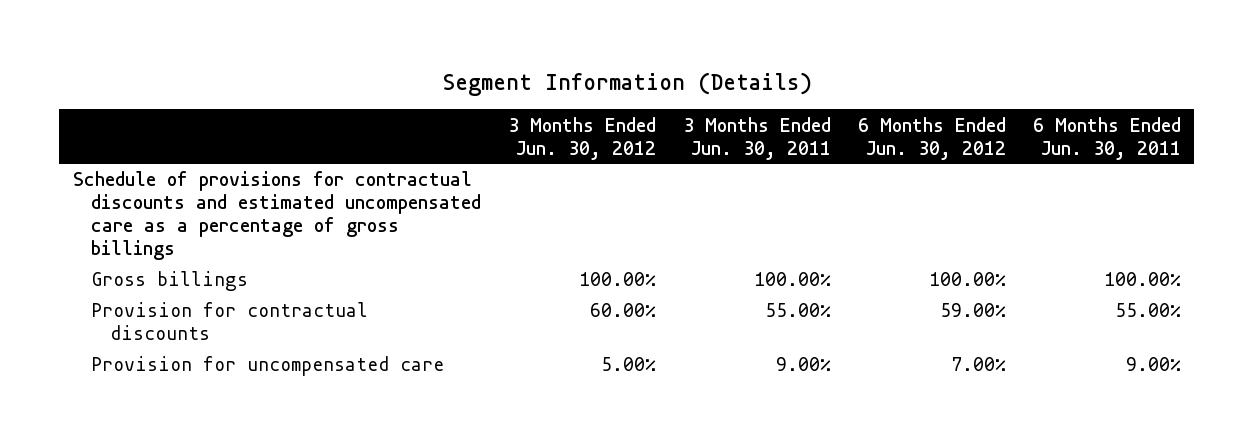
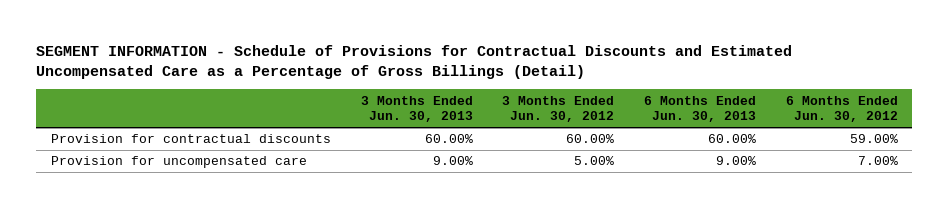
[441,71,812,96] Segment Information (Details) -> [36,45,793,80] SEGMENT INFORMATION - Schedule of Provisions for Contractual Discounts and Estimated Uncompensated Care as a Percentage of Gross Billings (Detail)
[683,116,832,160] 3 Months Ended Jun. 30, 2011 -> none
[1032,116,1181,160] 6 Months Ended Jun. 30, 2011 -> none
none -> [360,95,473,123] 3 Months Ended Jun. 30, 2013
none -> [643,95,756,123] 6 Months Ended Jun. 30, 2013
[72,171,482,260] Schedule of provisions for contractual discounts and estimated uncompensated care as a percentage of gross billings -> none
[91,271,249,292] Gross billings -> none

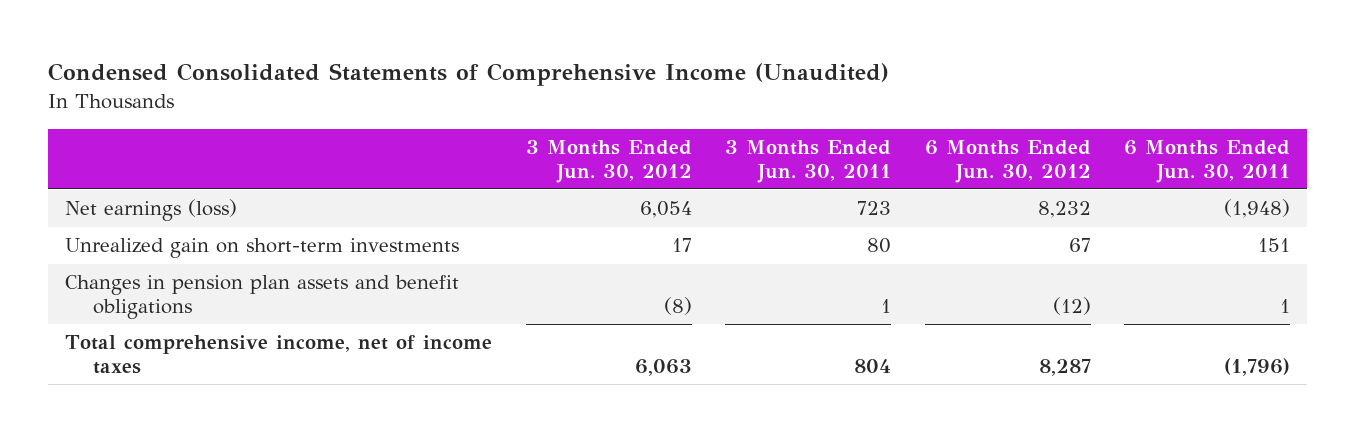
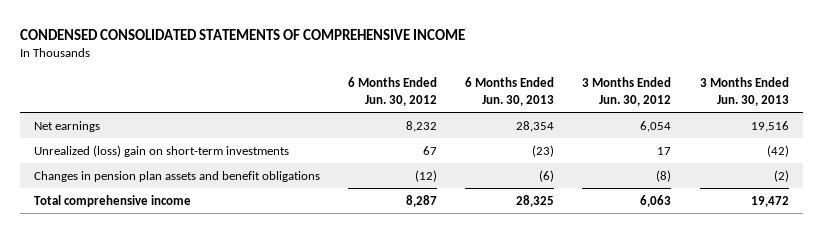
[48,63,890,87] Condensed Consolidated Statements of Comprehensive Income (Unaudited) -> [19,28,465,40] CONDENSED CONSOLIDATED STATEMENTS OF COMPREHENSIVE INCOME
[725,139,892,183] 3 Months Ended Jun. 30, 2011 -> none
[1124,139,1291,183] 6 Months Ended Jun. 30, 2011 -> none
none -> [465,77,555,106] 6 Months Ended Jun. 30, 2013
none -> [699,77,789,106] 3 Months Ended Jun. 30, 2013
[65,199,238,222] Net earnings (loss) -> [33,120,100,132] Net earnings
[65,238,460,259] Unrealized gain on short-term investments -> [33,144,289,157] Unrealized (loss) gain on short-term investments
[65,335,493,375] Total comprehensive income, net of income taxes -> [33,194,191,207] Total comprehensive income

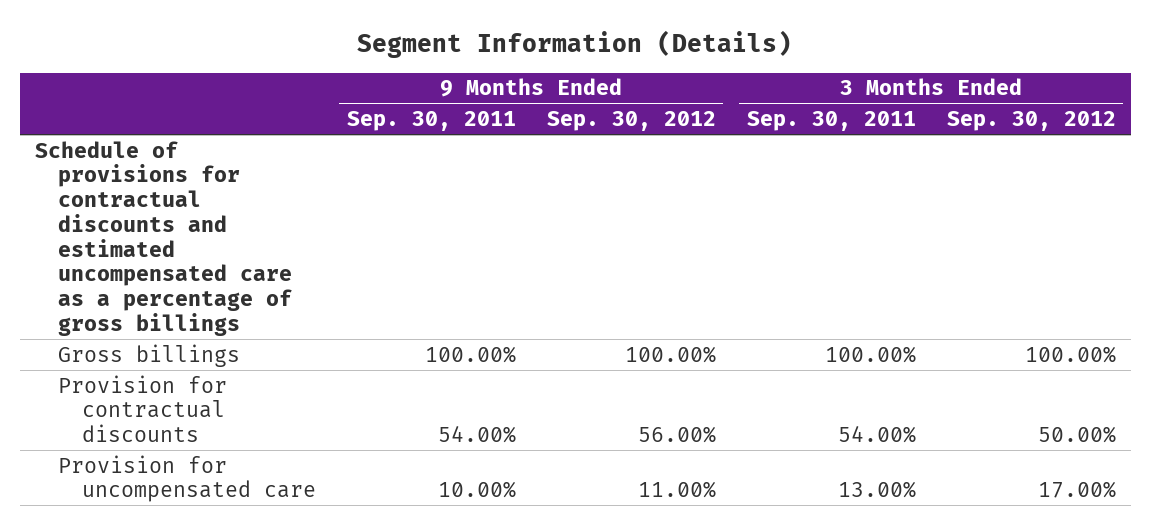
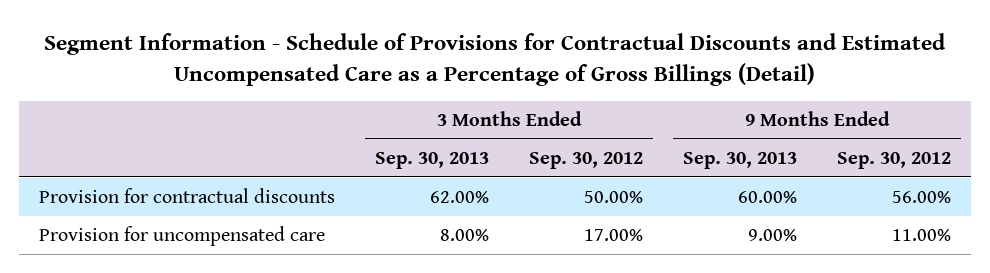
[357,29,793,58] Segment Information (Details) -> [44,32,947,86] Segment Information - Schedule of Provisions for Contractual Discounts and Estimated Uncompensated Care as a Percentage of Gross Billings (Detail)
[346,110,516,131] Sep. 30, 2011 -> none
[746,110,916,131] Sep. 30, 2011 -> none
none -> [374,152,489,170] Sep. 30, 2013
none -> [683,152,798,170] Sep. 30, 2013
[34,140,293,336] Schedule of provisions for contractual discounts and estimated uncompensated care as a percentage of gross billings -> none
[58,343,241,367] Gross billings -> none

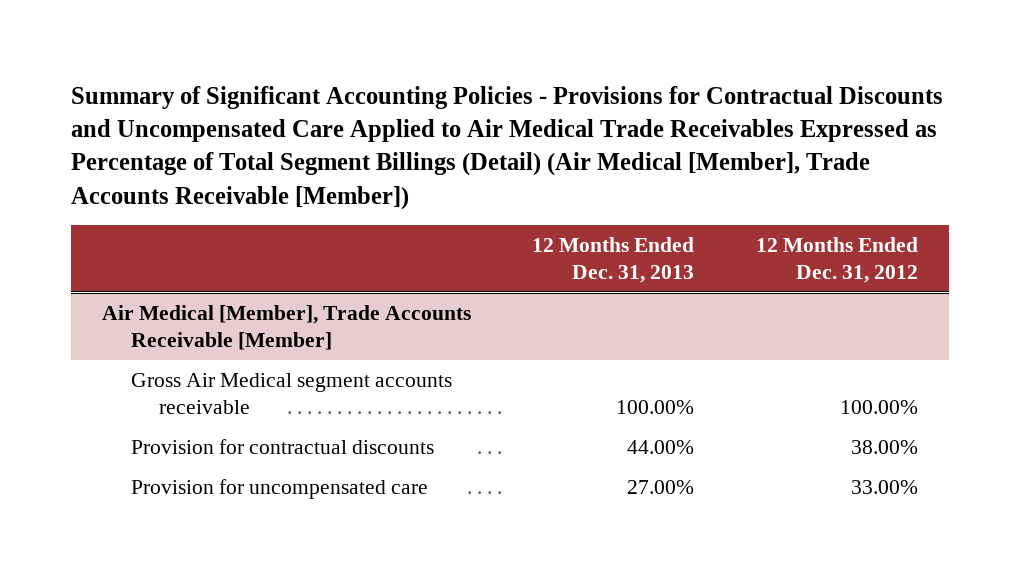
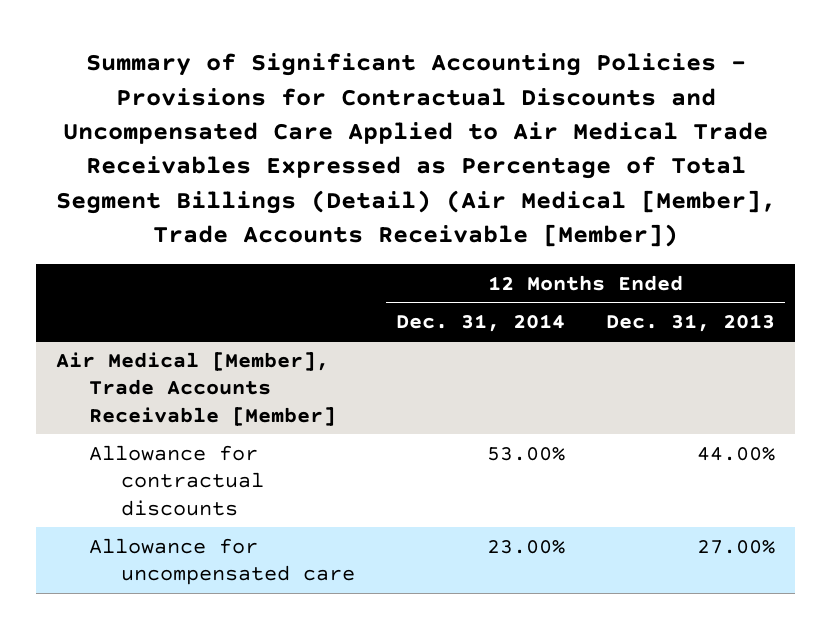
[756,236,919,284] 12 Months Ended Dec. 31, 2012 -> none
none -> [396,313,566,332] Dec. 31, 2014
[130,372,452,415] Gross Air Medical segment accounts receivable -> none
[130,438,434,454] Provision for contractual discounts -> [88,444,265,516] Allowance for contractual discounts
[130,478,428,499] Provision for uncompensated care -> [88,537,356,586] Allowance for uncompensated care

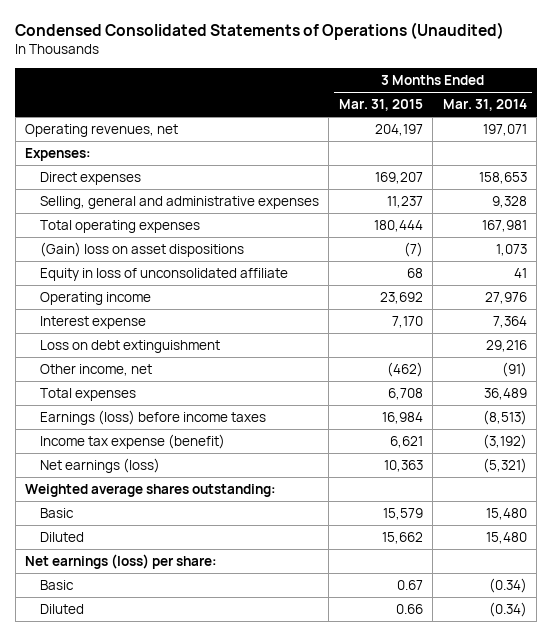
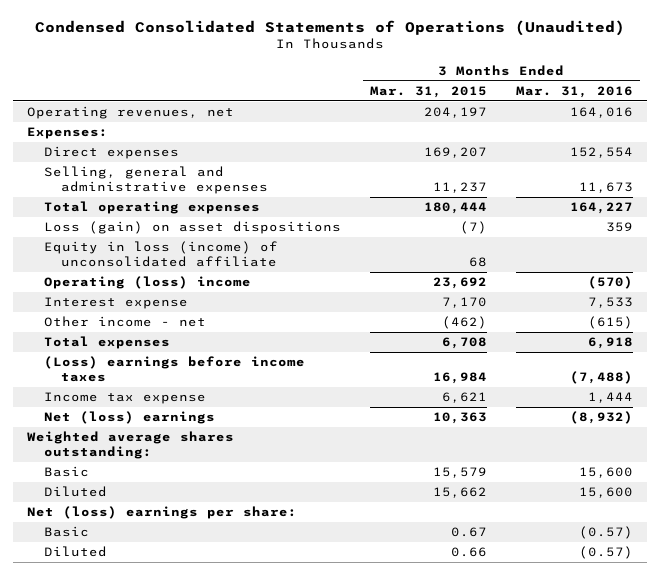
[442,99,527,112] Mar. 31, 2014 -> none
none -> [515,85,633,98] Mar. 31, 2016
[39,242,244,258] (Gain) loss on asset dispositions -> [43,221,341,235] Loss (gain) on asset dispositions
[39,268,288,282] Equity in loss of unconsolidated affiliate -> [43,241,278,268] Equity in loss (income) of unconsolidated affiliate
[39,292,151,306] Operating income -> [43,276,251,290] Operating (loss) income
[39,340,220,354] Loss on debt extinguishment -> none
[39,364,152,377] Other income, net -> [43,316,206,328] Other income - net
[39,410,266,426] Earnings (loss) before income taxes -> [43,356,305,383] (Loss) earnings before income taxes
[39,434,225,450] Income tax expense (benefit) -> [43,392,206,405] Income tax expense
[39,458,160,474] Net earnings (loss) -> [43,411,215,425] Net (loss) earnings
[25,554,218,570] Net earnings (loss) per share: -> [27,506,298,520] Net (loss) earnings per share:

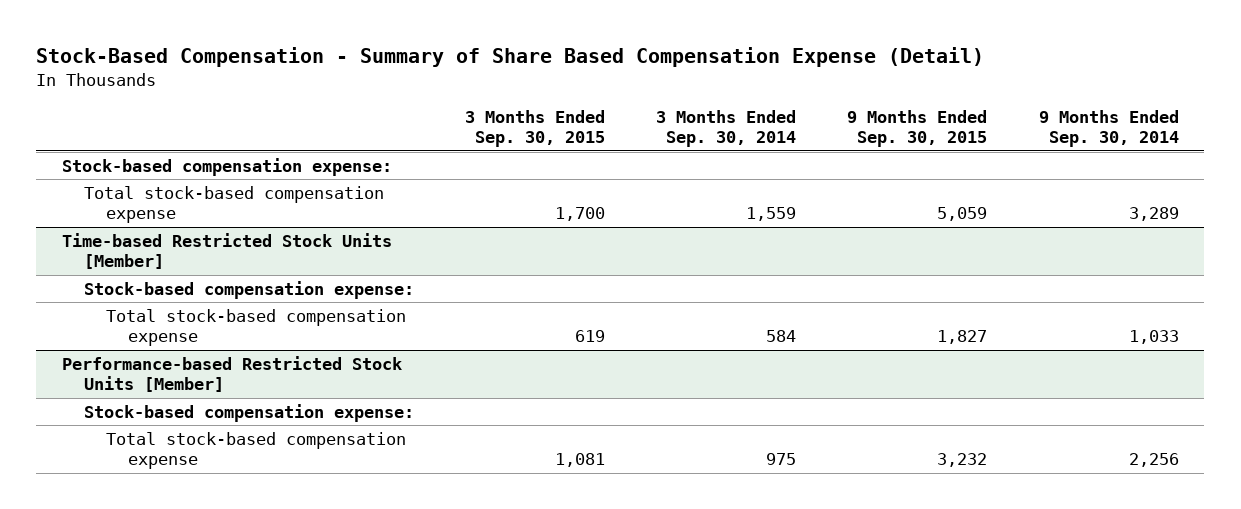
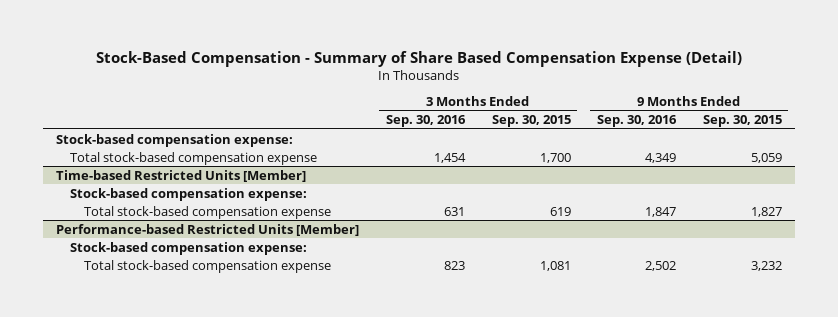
[656,110,797,148] 3 Months Ended Sep. 30, 2014 -> none
[1038,110,1179,148] 9 Months Ended Sep. 30, 2014 -> none
none -> [385,115,466,128] Sep. 30, 2016
none -> [597,115,678,128] Sep. 30, 2016
[62,232,393,270] Time-based Restricted Stock Units [Member] -> [56,169,307,182] Time-based Restricted Units [Member]
[62,355,403,393] Performance-based Restricted Stock Units [Member] -> [56,223,360,236] Performance-based Restricted Units [Member]

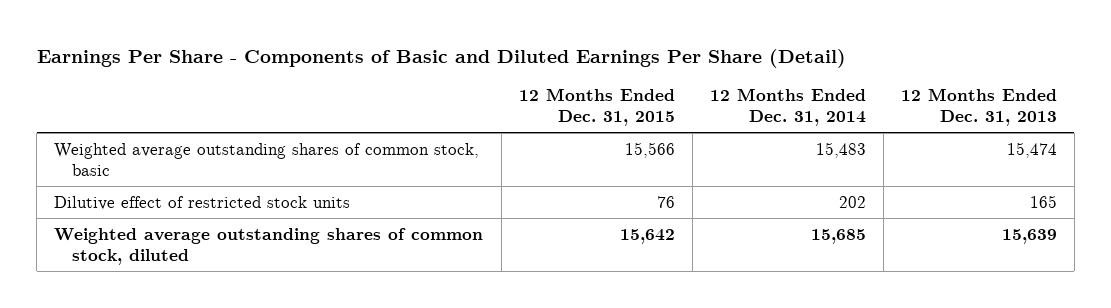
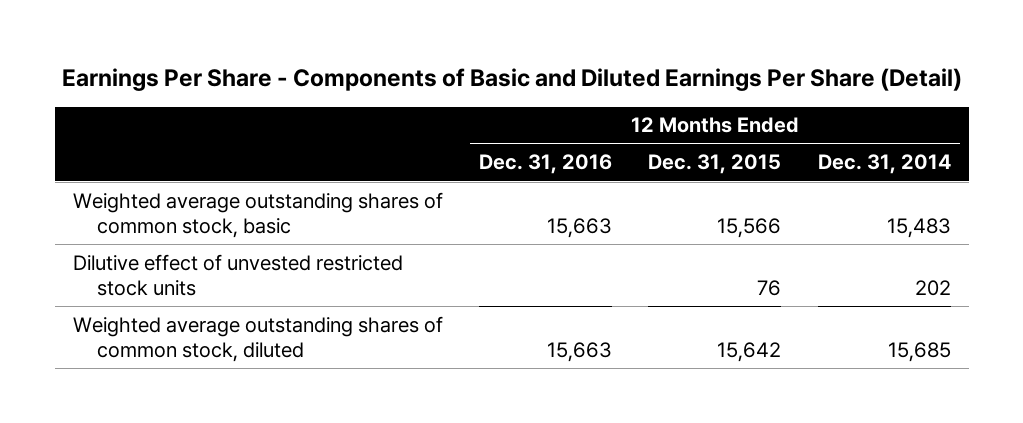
[900,87,1057,126] 12 Months Ended Dec. 31, 2013 -> none
none -> [479,154,613,175] Dec. 31, 2016
[54,195,351,210] Dilutive effect of restricted stock units -> [72,253,403,296] Dilutive effect of unvested restricted stock units

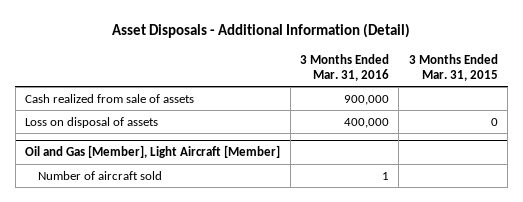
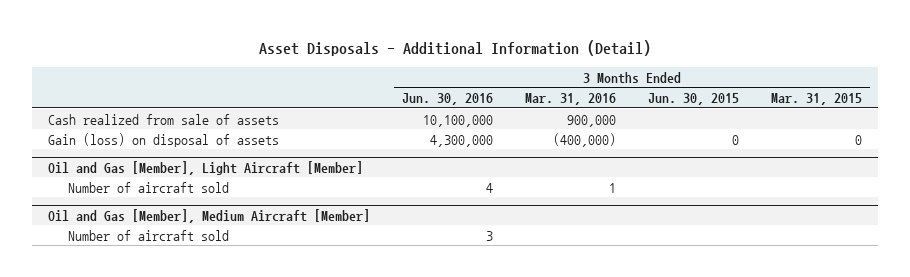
none -> [401,93,493,106] Jun. 30, 2016
none -> [648,93,740,106] Jun. 30, 2015
[25,116,159,128] Loss on disposal of assets -> [47,132,279,147] Gain (loss) on disposal of assets
[343,117,389,128] 400,000 -> [553,132,617,147] (400,000)
none -> [47,208,370,223] Oil and Gas [Member], Medium Aircraft [Member]
none -> [67,229,229,241] Number of aircraft sold

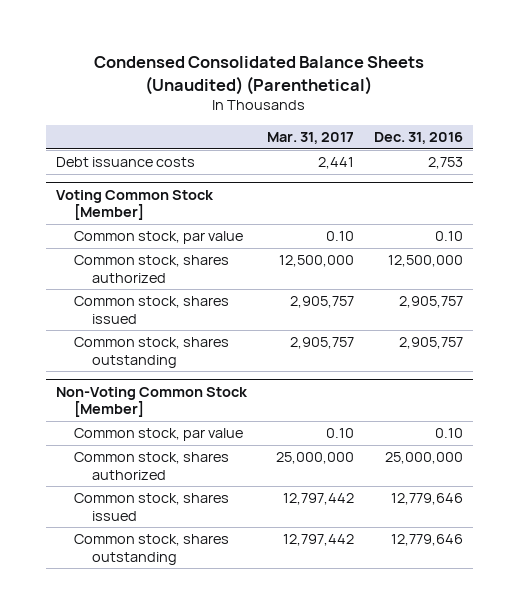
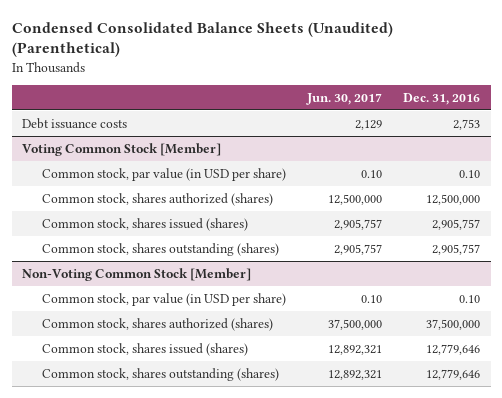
[266,132,354,145] Mar. 31, 2017 -> none
none -> [305,92,382,105] Jun. 30, 2017
[73,231,243,245] Common stock, par value -> [41,167,286,181] Common stock, par value (in USD per share)
[73,255,229,283] Common stock, shares authorized -> [41,192,273,206] Common stock, shares authorized (shares)
[73,296,229,324] Common stock, shares issued -> [41,217,248,231] Common stock, shares issued (shares)
[73,337,229,368] Common stock, shares outstanding -> [41,242,279,256] Common stock, shares outstanding (shares)
[73,428,243,442] Common stock, par value -> [41,292,286,306] Common stock, par value (in USD per share)
[73,452,229,480] Common stock, shares authorized -> [41,317,273,331] Common stock, shares authorized (shares)
[385,452,464,465] 25,000,000 -> [426,318,481,330] 37,500,000
[73,493,229,521] Common stock, shares issued -> [41,342,248,356] Common stock, shares issued (shares)
[73,534,229,565] Common stock, shares outstanding -> [41,367,279,381] Common stock, shares outstanding (shares)

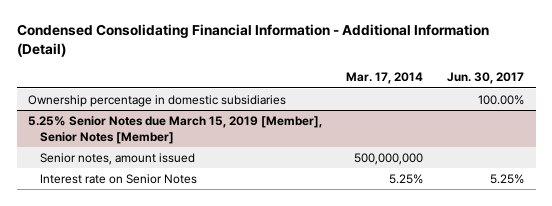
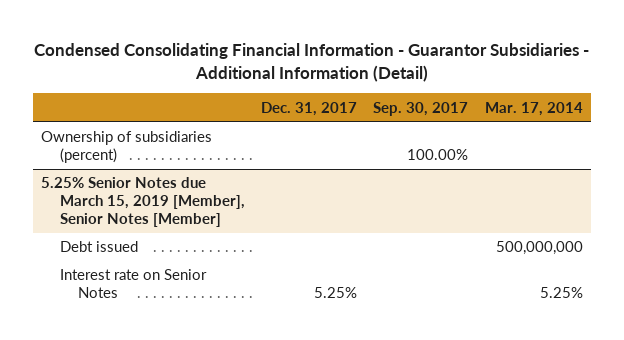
[16,24,489,58] Condensed Consolidating Financial Information - Additional Information (Detail) -> [33,42,589,82] Condensed Consolidating Financial Information - Guarantor Subsidiaries - Additional Information (Detail)
[446,72,524,85] Jun. 30, 2017 -> none
none -> [260,101,357,116] Dec. 31, 2017
none -> [373,101,469,116] Sep. 30, 2017
[28,95,287,108] Ownership percentage in domestic subsidiaries -> [41,131,213,164] Ownership of subsidiaries (percent)
[39,153,195,166] Senior notes, amount issued -> [59,241,138,253] Debt issued

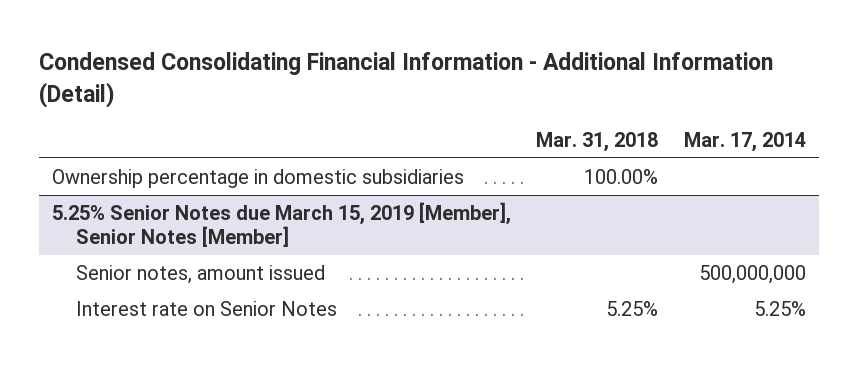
[33,42,589,82] Condensed Consolidating Financial Information - Guarantor Subsidiaries - Additional Information (Detail) -> [38,52,773,108] Condensed Consolidating Financial Information - Additional Information (Detail)
[260,101,357,116] Dec. 31, 2017 -> none
[373,101,469,116] Sep. 30, 2017 -> none
none -> [536,132,659,153] Mar. 31, 2018
[41,131,213,164] Ownership of subsidiaries (percent) -> [51,169,464,189] Ownership percentage in domestic subsidiaries
[59,241,138,253] Debt issued -> [75,265,325,285] Senior notes, amount issued

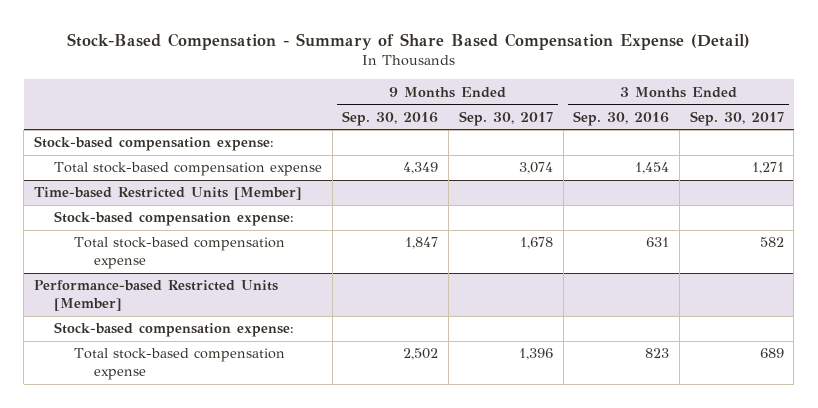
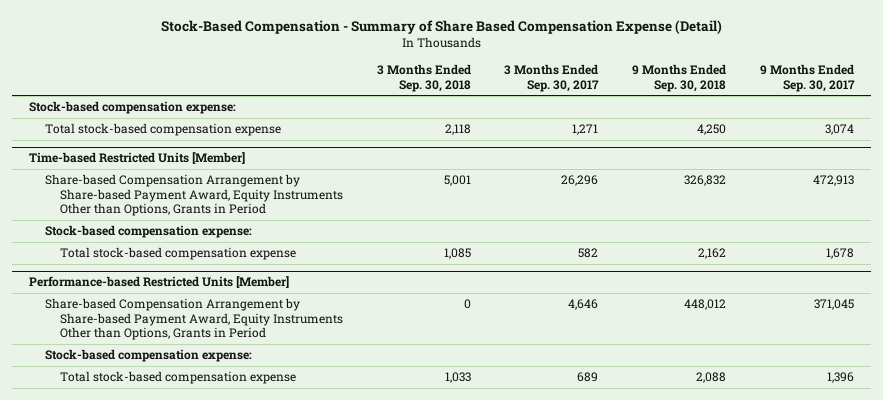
[342,110,439,126] Sep. 30, 2016 -> none
[573,110,670,126] Sep. 30, 2016 -> none
none -> [376,64,471,92] 3 Months Ended Sep. 30, 2018
none -> [632,64,727,92] 9 Months Ended Sep. 30, 2018
none -> [44,174,343,217] Share-based Compensation Arrangement by Share-based Payment Award, Equity Instruments Other than Options, Grants in Period
none -> [44,298,343,341] Share-based Compensation Arrangement by Share-based Payment Award, Equity Instruments Other than Options, Grants in Period

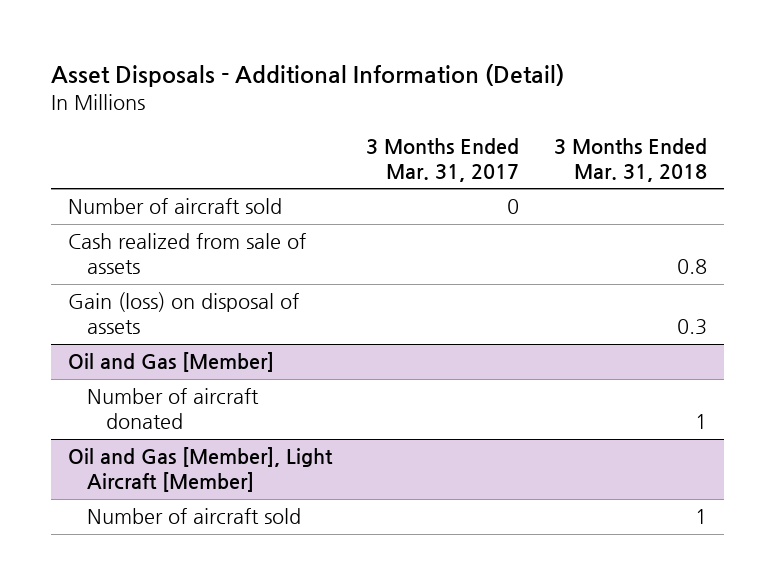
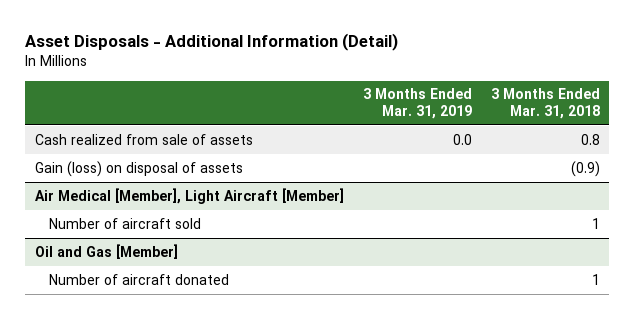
[366,138,520,182] 3 Months Ended Mar. 31, 2017 -> none
none -> [362,88,472,120] 3 Months Ended Mar. 31, 2019
[68,198,283,215] Number of aircraft sold -> none
[676,319,707,336] 0.3 -> [570,160,600,177] (0.9)
none -> [34,187,344,204] Air Medical [Member], Light Aircraft [Member]
none -> [48,217,201,229] Number of aircraft sold
[68,447,334,493] Oil and Gas [Member], Light Aircraft [Member] -> none
[87,508,302,525] Number of aircraft sold -> none

